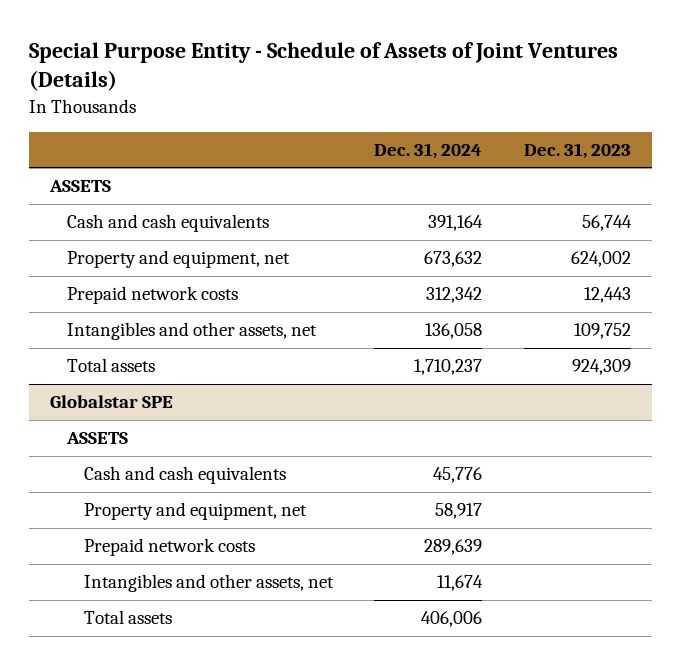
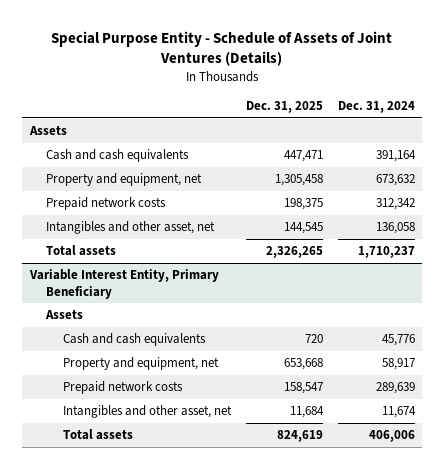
[523,142,631,159] Dec. 31, 2023 -> none
none -> [245,101,323,114] Dec. 31, 2025
[48,180,111,193] ASSETS -> [28,126,67,136] Assets
[66,322,317,341] Intangibles and other assets, net -> [46,221,216,235] Intangibles and other asset, net
[49,395,173,409] Globalstar SPE -> [28,269,219,299] Variable Interest Entity, Primary Beneficiary
[65,432,128,445] ASSETS -> [45,310,84,320] Assets
[83,574,334,593] Intangibles and other assets, net -> [62,405,232,419] Intangibles and other asset, net

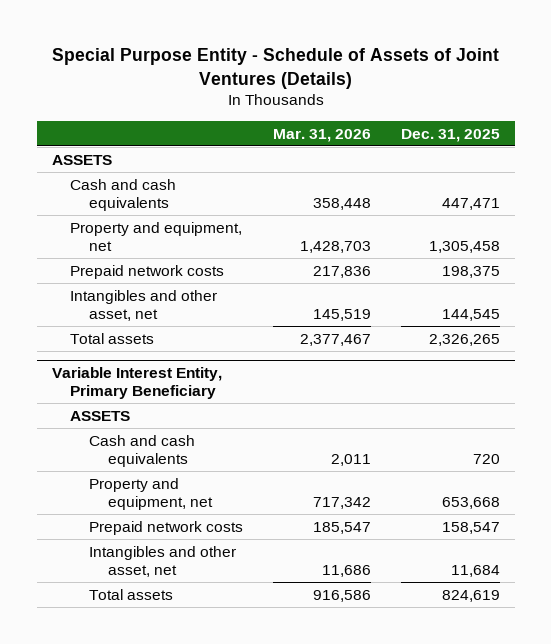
[337,101,415,114] Dec. 31, 2024 -> none
none -> [272,128,371,142] Mar. 31, 2026
[28,126,67,136] Assets -> [51,154,112,165] ASSETS
[45,310,84,320] Assets -> [70,410,131,421] ASSETS

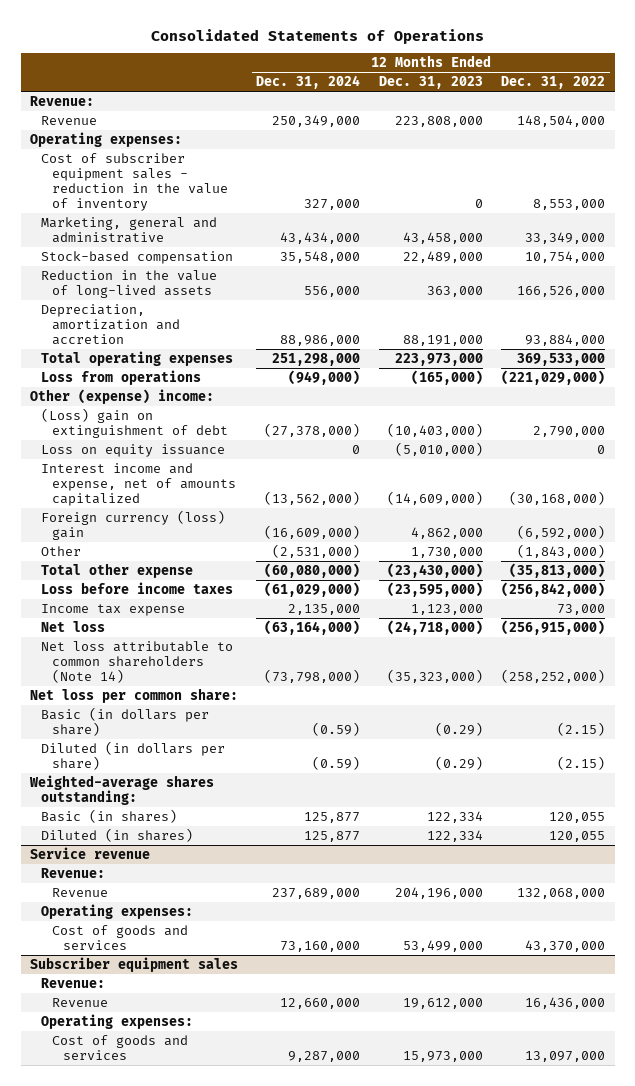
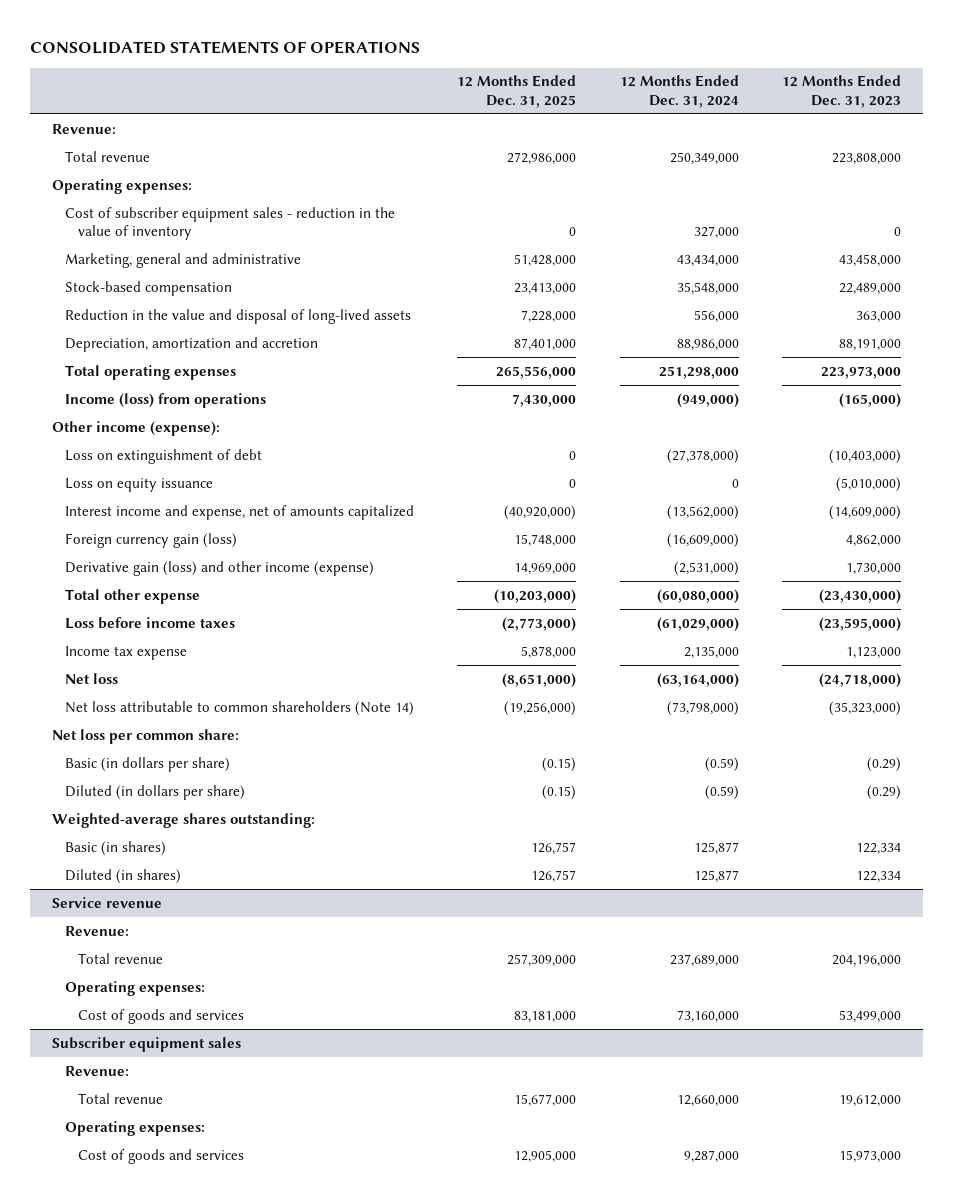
[150,28,484,44] Consolidated Statements of Operations -> [29,40,420,54] CONSOLIDATED STATEMENTS OF OPERATIONS
[501,76,606,90] Dec. 31, 2022 -> none
none -> [457,75,577,108] 12 Months Ended Dec. 31, 2025
[40,115,97,125] Revenue -> [64,150,150,162] Total revenue
[40,269,217,299] Reduction in the value of long-lived assets -> [64,308,411,324] Reduction in the value and disposal of long-lived assets
[40,369,201,385] Loss from operations -> [64,392,266,408] Income (loss) from operations
[29,388,214,404] Other (expense) income: -> [51,420,220,436] Other income (expense):
[40,407,228,439] (Loss) gain on extinguishment of debt -> [64,448,262,464] Loss on extinguishment of debt
[40,509,225,541] Foreign currency (loss) gain -> [64,532,237,548] Foreign currency gain (loss)
[40,545,81,556] Other -> [64,560,374,576] Derivative gain (loss) and other income (expense)
[51,887,108,897] Revenue -> [77,952,163,964] Total revenue
[51,997,108,1007] Revenue -> [77,1092,163,1104] Total revenue

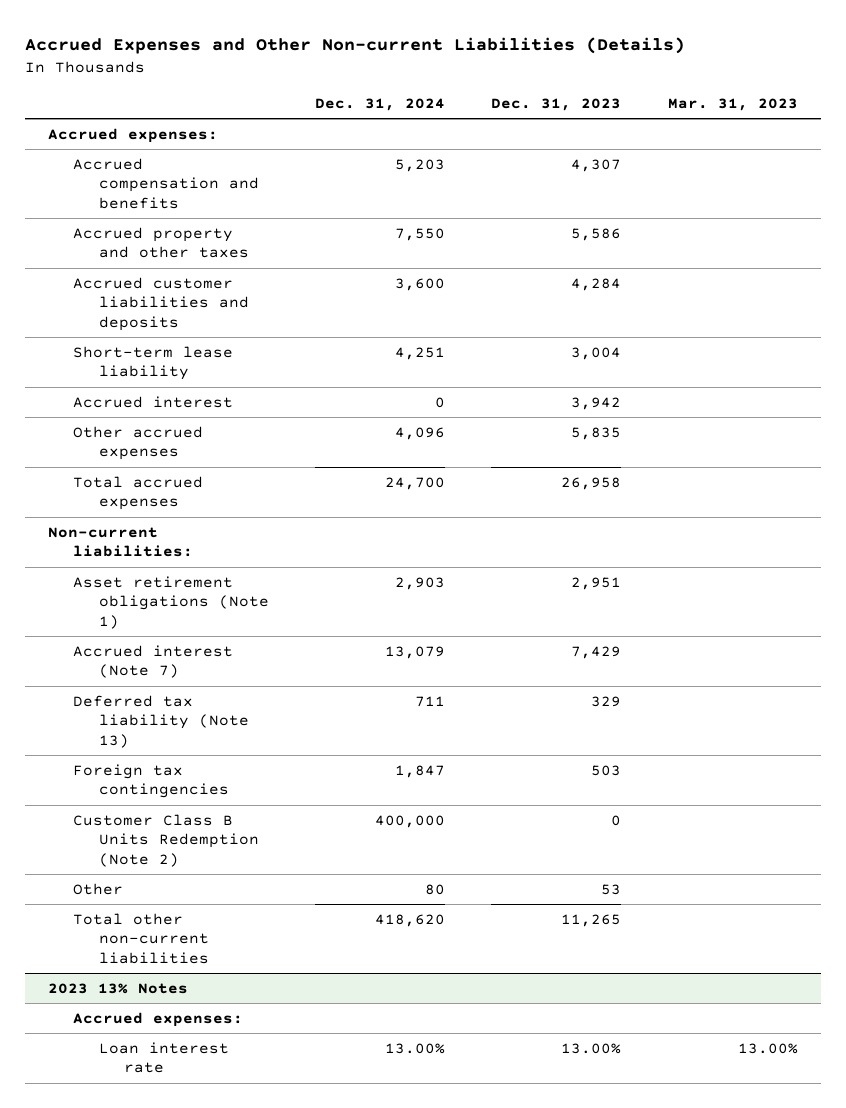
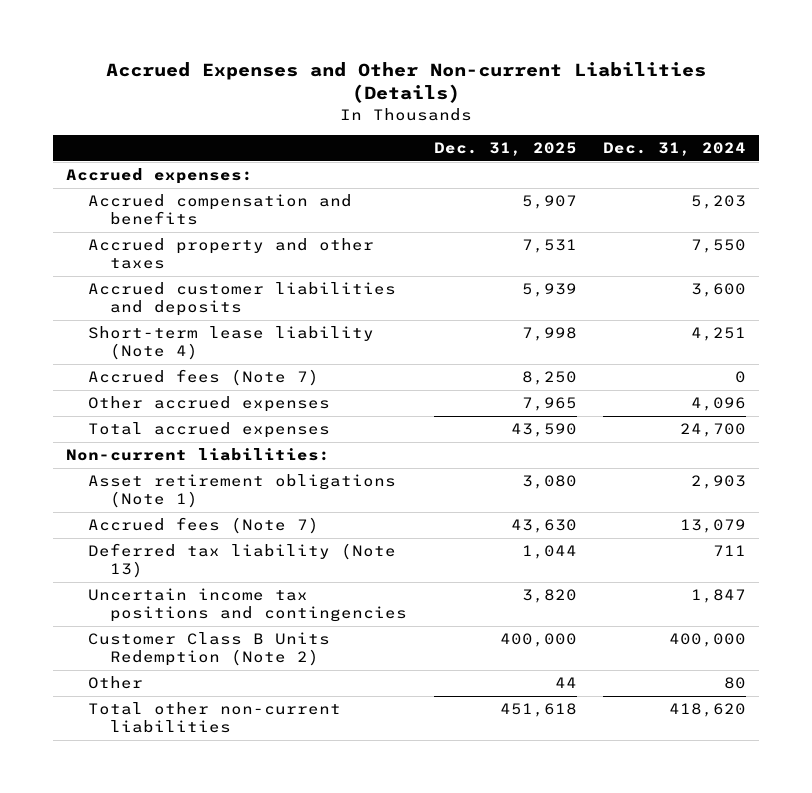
[491,98,622,112] Dec. 31, 2023 -> none
[667,98,798,112] Mar. 31, 2023 -> none
none -> [433,142,577,157] Dec. 31, 2025
[73,345,234,381] Short-term lease liability -> [87,326,374,361] Short-term lease liability (Note 4)
[73,395,234,408] Accrued interest -> [87,369,319,387] Accrued fees (Note 7)
[73,644,234,679] Accrued interest (Note 7) -> [87,517,319,535] Accrued fees (Note 7)
[73,763,229,799] Foreign tax contingencies -> [87,588,408,623] Uncertain income tax positions and contingencies
[48,982,189,994] 2023 13% Notes -> none
[73,1011,244,1027] Accrued expenses: -> none
[98,1041,229,1074] Loan interest rate -> none

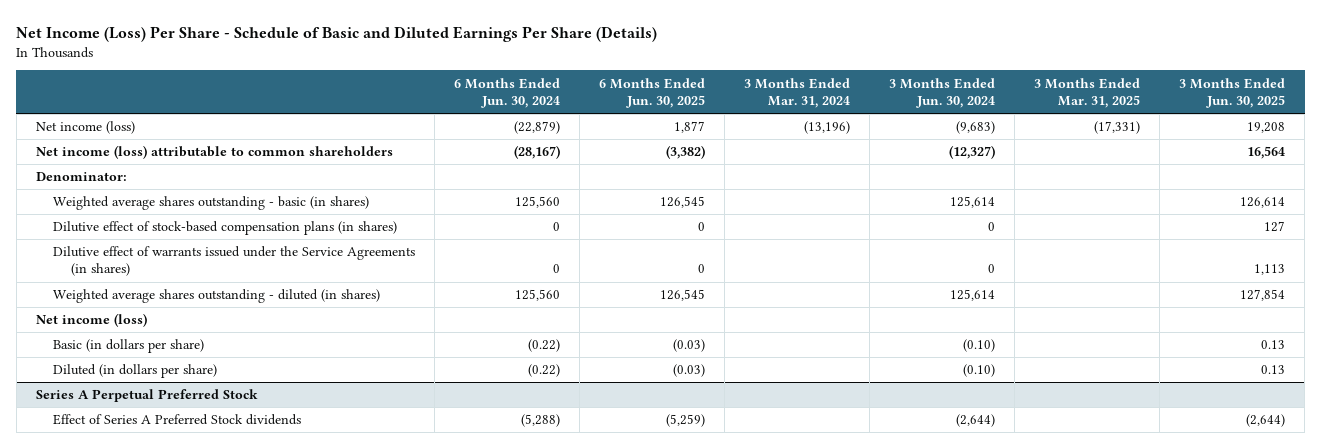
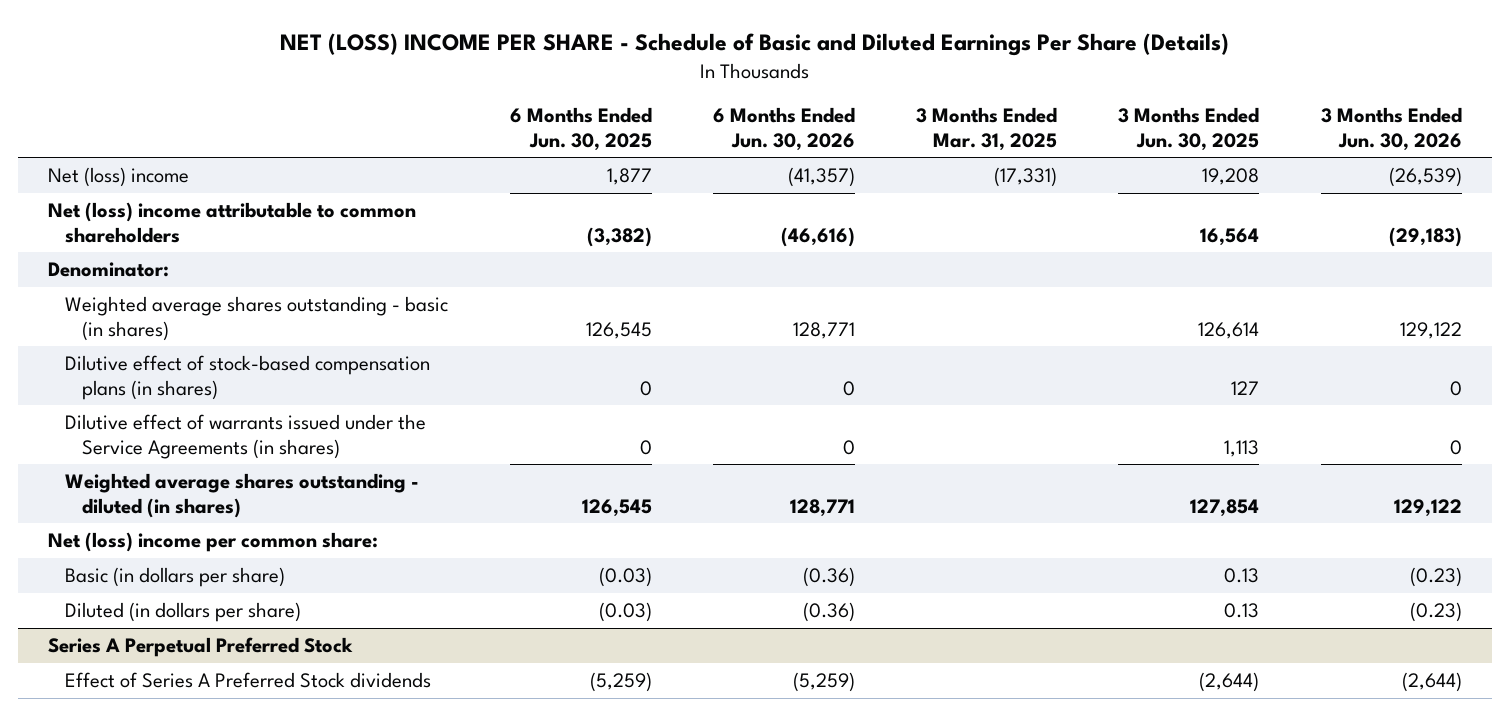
[16,25,658,42] Net Income (Loss) Per Share - Schedule of Basic and Diluted Earnings Per Share (Details) -> [280,32,1230,56] NET (LOSS) INCOME PER SHARE - Schedule of Basic and Diluted Earnings Per Share (Details)
[454,77,561,108] 6 Months Ended Jun. 30, 2024 -> none
[744,77,851,108] 3 Months Ended Mar. 31, 2024 -> none
[889,77,996,108] 3 Months Ended Jun. 30, 2024 -> none
none -> [712,107,855,151] 6 Months Ended Jun. 30, 2026
none -> [1320,107,1462,151] 3 Months Ended Jun. 30, 2026
[35,121,135,135] Net income (loss) -> [48,167,190,188] Net (loss) income
[35,145,393,160] Net income (loss) attributable to common shareholders -> [48,202,417,243] Net (loss) income attributable to common shareholders
[35,313,147,328] Net income (loss) -> [48,532,379,553] Net (loss) income per common share:

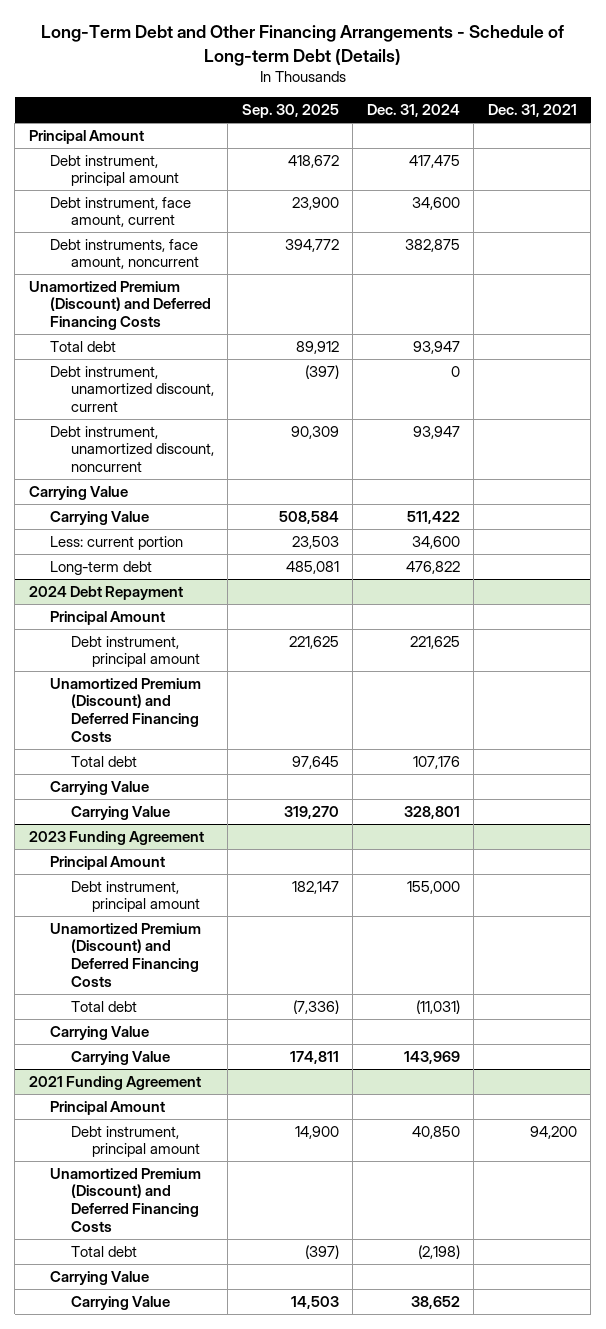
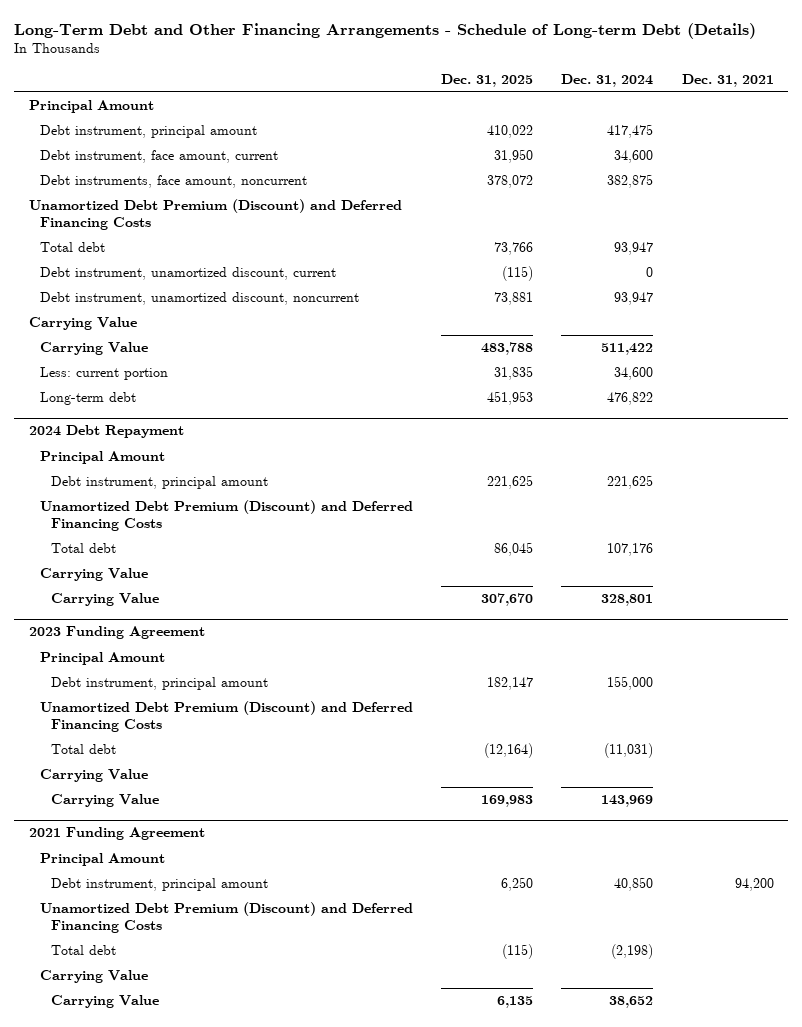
[241,104,339,119] Sep. 30, 2025 -> none
none -> [441,73,534,87] Dec. 31, 2025
[28,280,211,331] Unamortized Premium (Discount) and Deferred Financing Costs -> [28,199,402,230] Unamortized Debt Premium (Discount) and Deferred Financing Costs
[49,677,201,742] Unamortized Premium (Discount) and Deferred Financing Costs -> [39,500,413,531] Unamortized Debt Premium (Discount) and Deferred Financing Costs
[49,922,201,987] Unamortized Premium (Discount) and Deferred Financing Costs -> [39,701,413,732] Unamortized Debt Premium (Discount) and Deferred Financing Costs
[49,1167,201,1232] Unamortized Premium (Discount) and Deferred Financing Costs -> [39,902,413,933] Unamortized Debt Premium (Discount) and Deferred Financing Costs

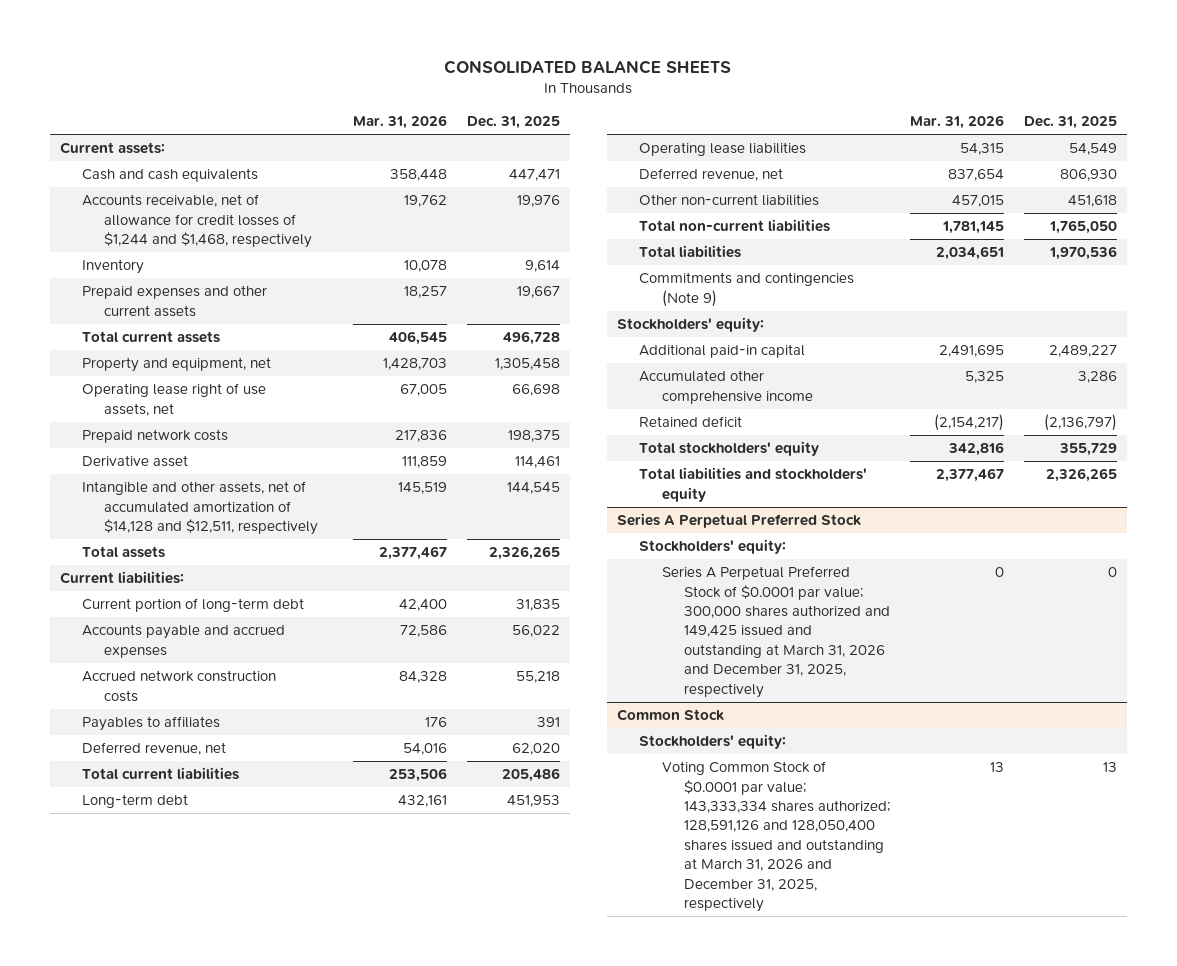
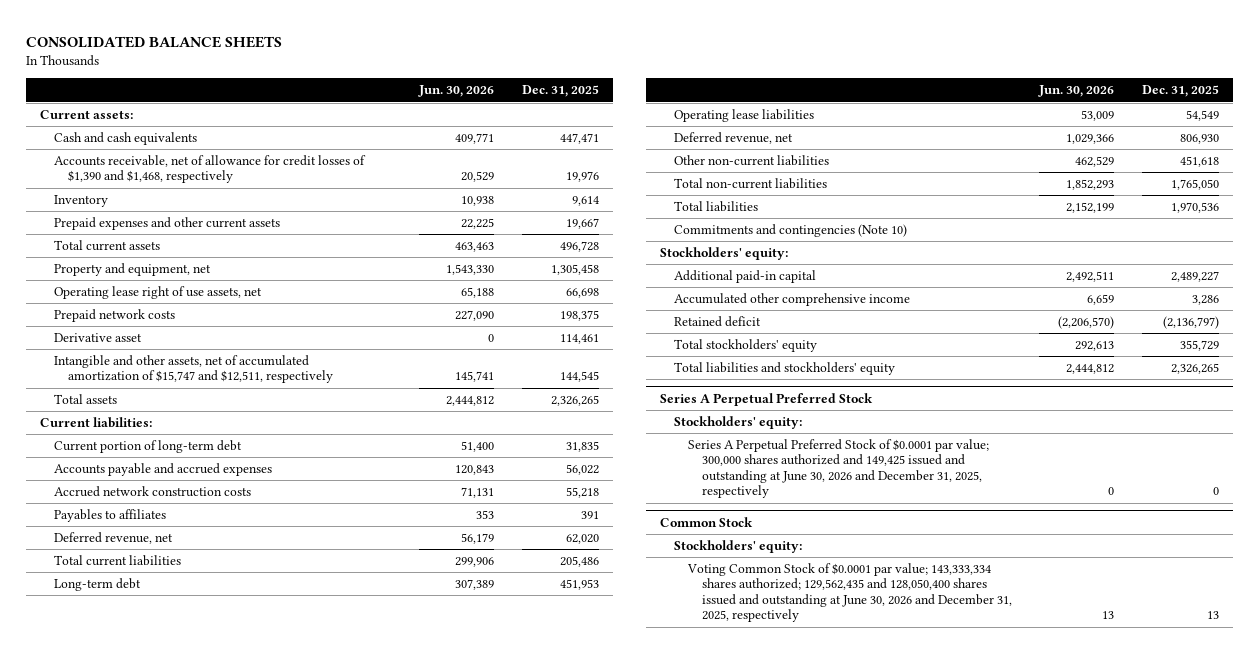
[352,115,447,130] Mar. 31, 2026 -> none
none -> [418,85,495,98] Jun. 30, 2026
[81,194,313,249] Accounts receivable, net of allowance for credit losses of $1,244 and $1,468, respectively -> [54,155,367,184] Accounts receivable, net of allowance for credit losses of $1,390 and $1,468, respectively
[81,481,319,536] Intangible and other assets, net of accumulated amortization of $14,128 and $12,511, respectively -> [54,355,333,384] Intangible and other assets, net of accumulated amortization of $15,747 and $12,511, respectively
[639,272,855,307] Commitments and contingencies (Note 9) -> [674,224,908,238] Commitments and contingencies (Note 10)
[661,566,890,698] Series A Perpetual Preferred Stock of $0.0001 par value; 300,000 shares authorized and 149,425 issued and outstanding at March 31, 2026 and December 31, 2025, respectively -> [687,439,989,499] Series A Perpetual Preferred Stock of $0.0001 par value; 300,000 shares authorized and 149,425 issued and outstanding at June 30, 2026 and December 31, 2025, respectively
[661,761,890,913] Voting Common Stock of $0.0001 par value; 143,333,334 shares authorized; 128,591,126 and 128,050,400 shares issued and outstanding at March 31, 2026 and December 31, 2025, respectively -> [686,563,1012,623] Voting Common Stock of $0.0001 par value; 143,333,334 shares authorized; 129,562,435 and 128,050,400 shares issued and outstanding at June 30, 2026 and December 31, 2025, respectively

